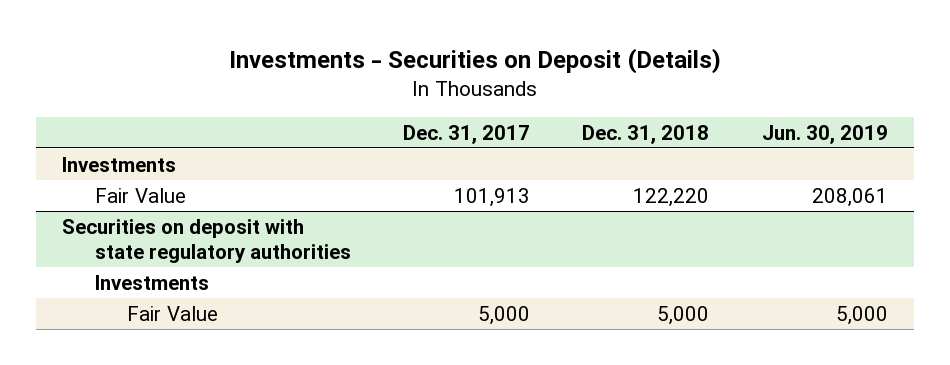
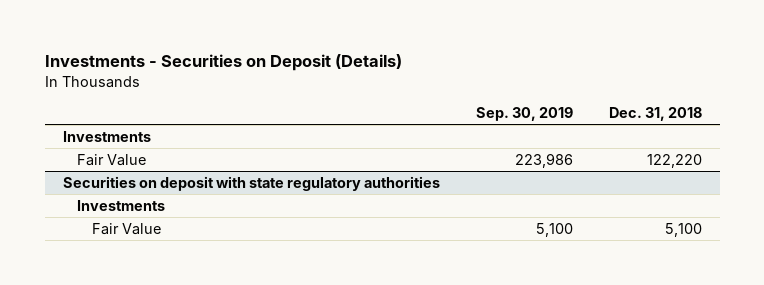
[403,124,531,144] Dec. 31, 2017 -> none
[761,124,888,144] Jun. 30, 2019 -> none
none -> [475,106,573,121] Sep. 30, 2019
[657,305,710,325] 5,000 -> [664,222,702,237] 5,100

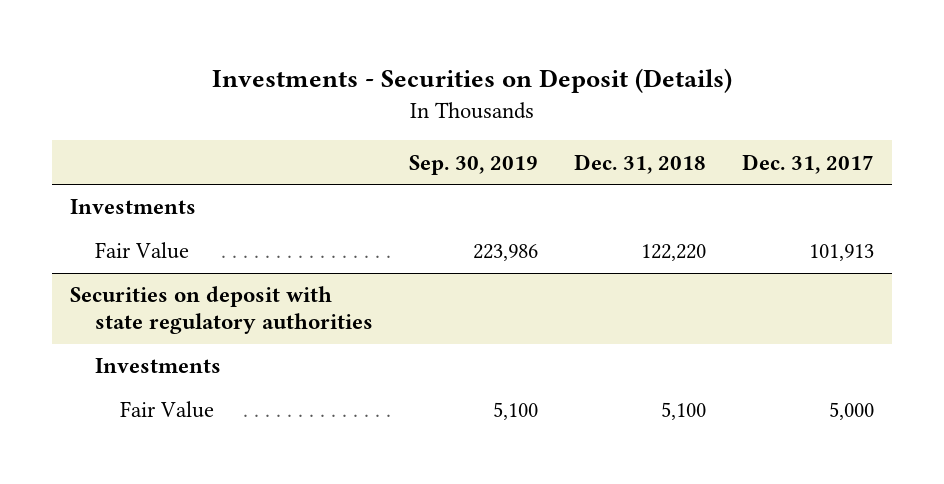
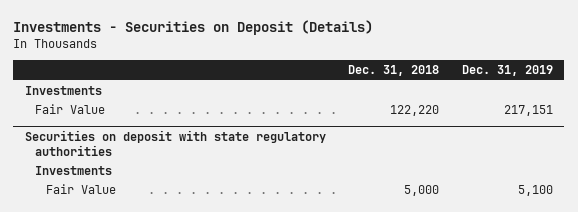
[409,154,539,175] Sep. 30, 2019 -> none
[741,153,874,174] Dec. 31, 2017 -> none
none -> [462,65,554,77] Dec. 31, 2019
[660,402,706,421] 5,100 -> [404,184,440,196] 5,000

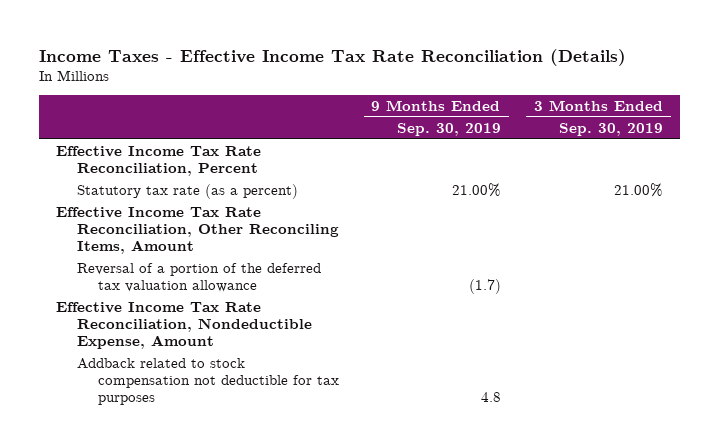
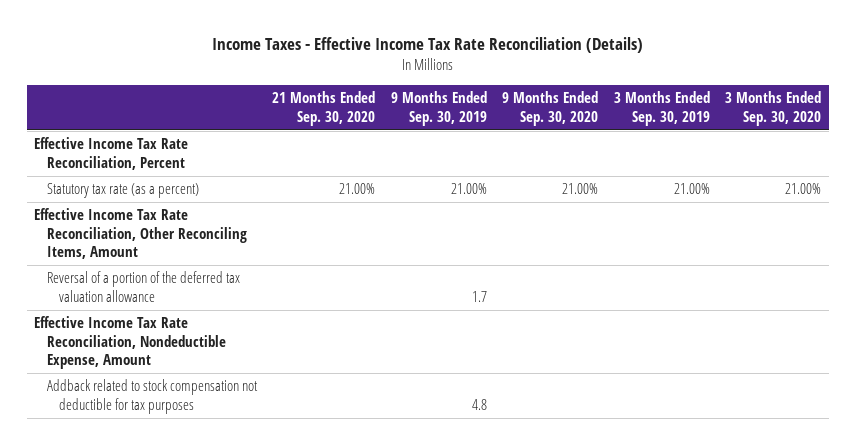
none -> [272,91,376,126] 21 Months Ended Sep. 30, 2020
none -> [502,91,599,126] 9 Months Ended Sep. 30, 2020
none -> [725,91,822,126] 3 Months Ended Sep. 30, 2020
[468,278,501,294] (1.7) -> [471,290,487,302] 1.7

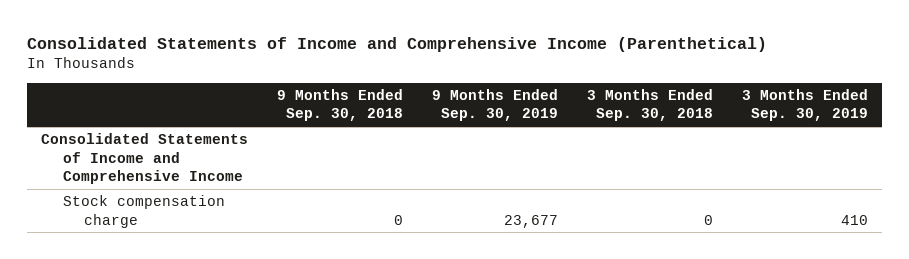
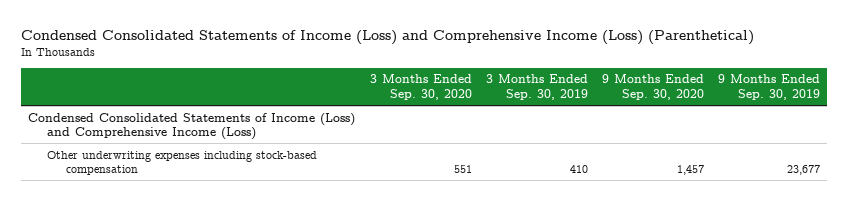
[27,37,768,53] Consolidated Statements of Income and Comprehensive Income (Parenthetical) -> [21,29,755,45] Condensed Consolidated Statements of Income (Loss) and Comprehensive Income (Loss) (Parenthetical)
[277,88,404,122] 9 Months Ended Sep. 30, 2018 -> none
[586,88,713,122] 3 Months Ended Sep. 30, 2018 -> none
none -> [369,74,472,100] 3 Months Ended Sep. 30, 2020
none -> [601,74,704,100] 9 Months Ended Sep. 30, 2020
[41,133,249,185] Consolidated Statements of Income and Comprehensive Income -> [28,112,356,141] Condensed Consolidated Statements of Income (Loss) and Comprehensive Income (Loss)
[62,195,225,228] Stock compensation charge -> [47,150,318,176] Other underwriting expenses including stock-based compensation

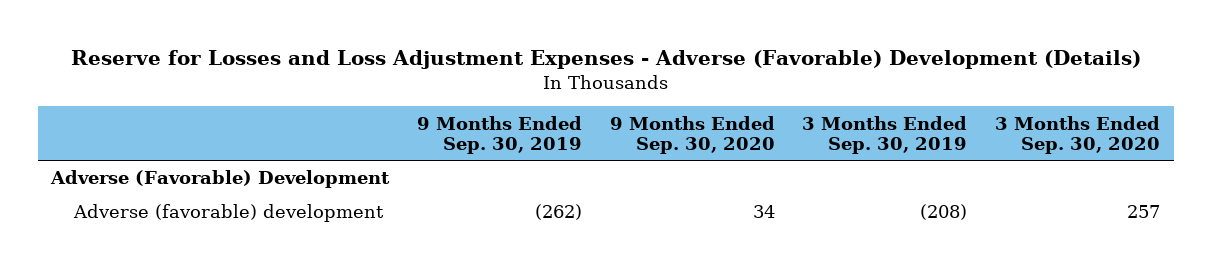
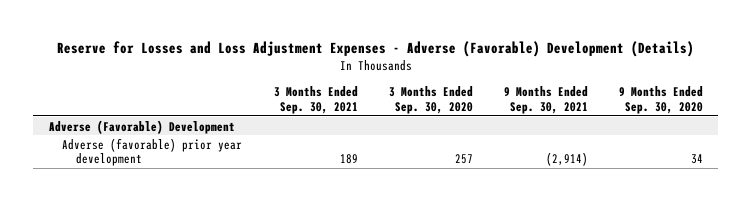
[417,115,583,154] 9 Months Ended Sep. 30, 2019 -> none
[802,115,968,154] 3 Months Ended Sep. 30, 2019 -> none
none -> [273,86,358,114] 3 Months Ended Sep. 30, 2021
none -> [503,86,588,114] 9 Months Ended Sep. 30, 2021
[73,204,385,223] Adverse (favorable) development -> [62,137,243,167] Adverse (favorable) prior year development

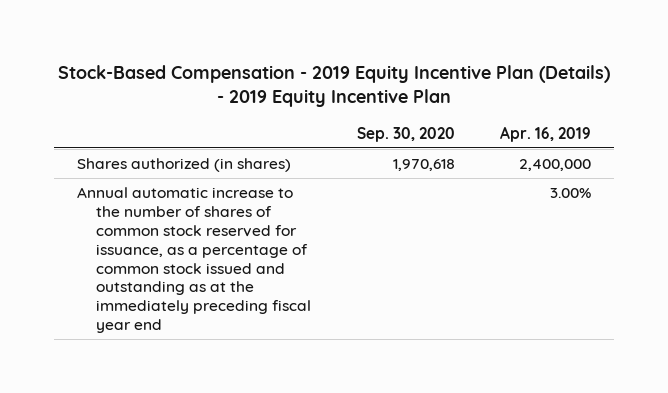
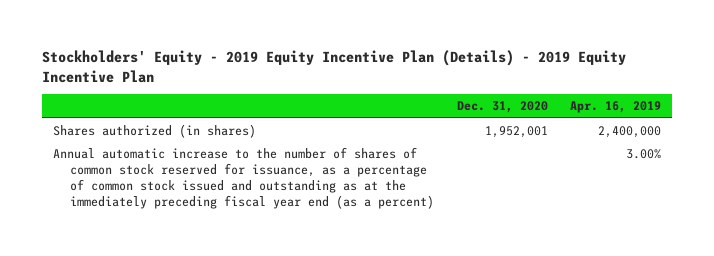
[57,64,610,108] Stock-Based Compensation - 2019 Equity Incentive Plan (Details) - 2019 Equity Incentive Plan -> [42,49,627,83] Stockholders' Equity - 2019 Equity Incentive Plan (Details) - 2019 Equity Incentive Plan
[356,126,455,142] Sep. 30, 2020 -> none
none -> [456,101,548,114] Dec. 31, 2020
[77,186,312,334] Annual automatic increase to the number of shares of common stock reserved for issuance, as a percentage of common stock issued and outstanding as at the immediately preceding fiscal year end -> [53,147,435,210] Annual automatic increase to the number of shares of common stock reserved for issuance, as a percentage of common stock issued and outstanding as at the immediately preceding fiscal year end (as a percent)

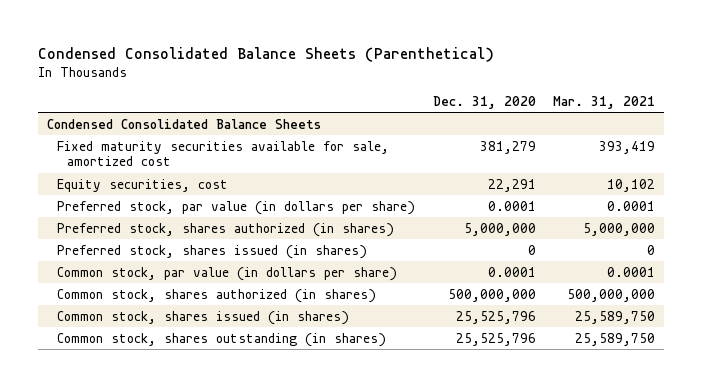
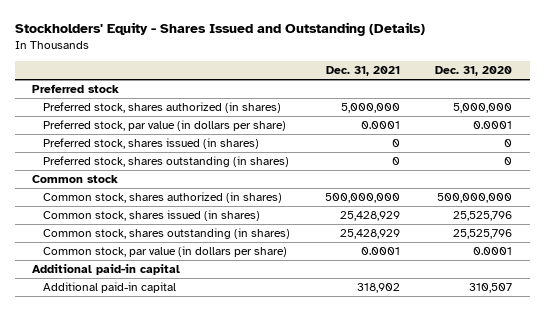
[38,47,495,63] Condensed Consolidated Balance Sheets (Parenthetical) -> [14,22,425,37] Stockholders' Equity - Shares Issued and Outstanding (Details)
[553,96,656,110] Mar. 31, 2021 -> none
none -> [326,66,401,77] Dec. 31, 2021
[47,118,322,129] Condensed Consolidated Balance Sheets -> none
[56,140,389,167] Fixed maturity securities available for sale, amortized cost -> none
[56,178,228,192] Equity securities, cost -> none
none -> [32,84,120,94] Preferred stock
[56,200,415,215] Preferred stock, par value (in dollars per share) -> [42,120,286,132] Preferred stock, par value (in dollars per share)
none -> [42,156,289,168] Preferred stock, shares outstanding (in shares)
none -> [32,175,119,184] Common stock
[56,266,397,281] Common stock, par value (in dollars per share) -> [42,246,287,258] Common stock, par value (in dollars per share)
none -> [32,264,181,276] Additional paid-in capital
none -> [42,282,176,294] Additional paid-in capital

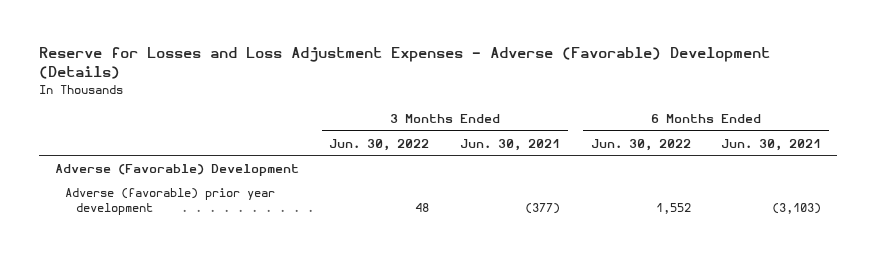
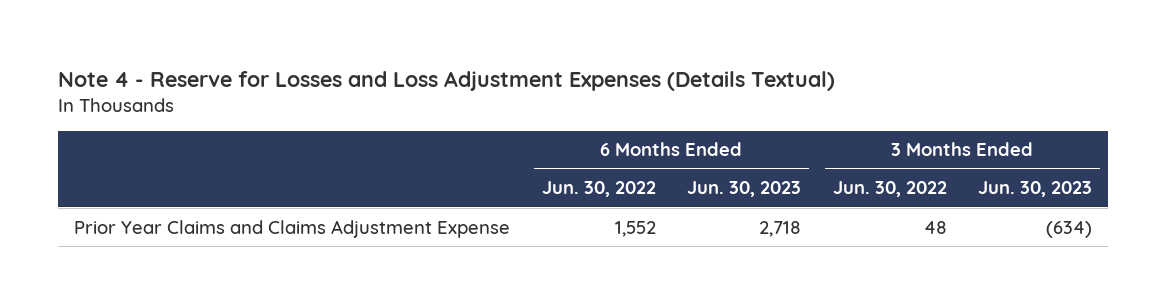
[39,47,771,80] Reserve for Losses and Loss Adjustment Expenses - Adverse (Favorable) Development (Details) -> [58,71,836,92] Note 4 - Reserve for Losses and Loss Adjustment Expenses (Details Textual)
[459,138,560,151] Jun. 30, 2021 -> none
[721,138,822,151] Jun. 30, 2021 -> none
none -> [687,181,802,198] Jun. 30, 2023
none -> [978,181,1093,198] Jun. 30, 2023
[54,163,299,176] Adverse (Favorable) Development -> none
[65,187,276,215] Adverse (favorable) prior year development -> [74,219,511,238] Prior Year Claims and Claims Adjustment Expense

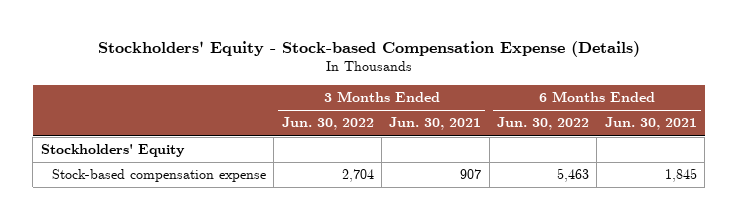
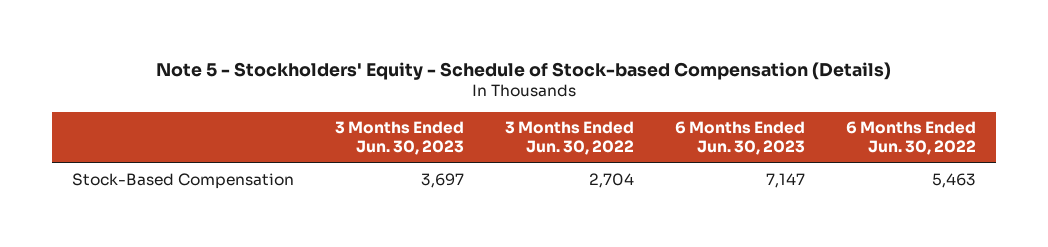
[97,41,640,58] Stockholders' Equity - Stock-based Compensation Expense (Details) -> [155,61,891,80] Note 5 - Stockholders' Equity - Schedule of Stock-based Compensation (Details)
[389,117,482,131] Jun. 30, 2021 -> none
[604,117,697,131] Jun. 30, 2021 -> none
none -> [334,121,464,156] 3 Months Ended Jun. 30, 2023
none -> [674,121,805,156] 6 Months Ended Jun. 30, 2023
[40,144,185,158] Stockholders' Equity -> none
[51,169,266,183] Stock-based compensation expense -> [71,173,294,190] Stock-Based Compensation

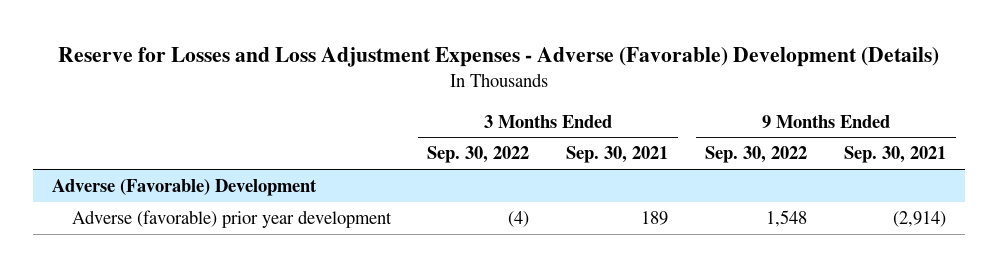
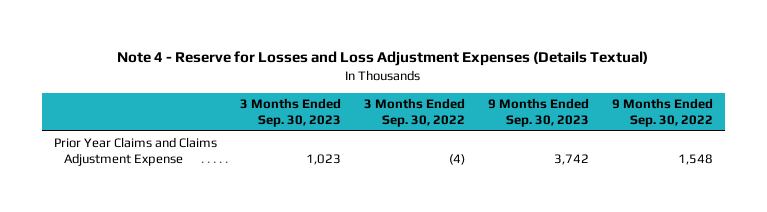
[58,47,940,68] Reserve for Losses and Loss Adjustment Expenses - Adverse (Favorable) Development (Details) -> [117,51,649,67] Note 4 - Reserve for Losses and Loss Adjustment Expenses (Details Textual)
[566,146,669,164] Sep. 30, 2021 -> none
[844,146,947,164] Sep. 30, 2021 -> none
none -> [239,98,341,128] 3 Months Ended Sep. 30, 2023
none -> [488,98,590,128] 9 Months Ended Sep. 30, 2023
[51,178,317,196] Adverse (Favorable) Development -> none
[71,209,392,228] Adverse (favorable) prior year development -> [53,137,217,167] Prior Year Claims and Claims Adjustment Expense

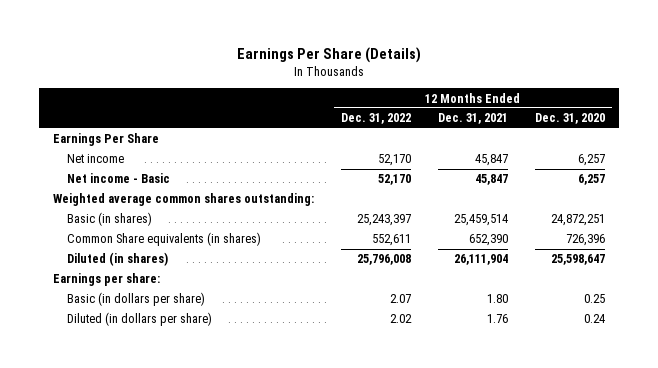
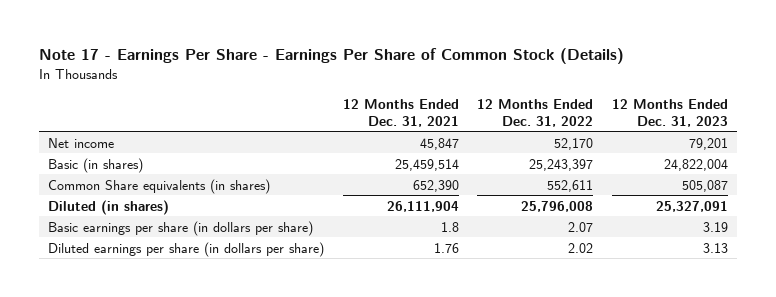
[236,46,421,63] Earnings Per Share (Details) -> [38,48,624,65] Note 17 - Earnings Per Share - Earnings Per Share of Common Stock (Details)
[534,113,605,125] Dec. 31, 2020 -> none
none -> [612,99,729,127] 12 Months Ended Dec. 31, 2023
[52,133,159,147] Earnings Per Share -> none
[66,173,170,184] Net income - Basic -> none
[52,193,314,207] Weighted average common shares outstanding: -> none
[52,273,160,287] Earnings per share: -> none
[66,292,205,307] Basic (in dollars per share) -> [47,220,313,236] Basic earnings per share (in dollars per share)
[486,294,508,304] 1.80 -> [440,221,459,232] 1.8
[66,312,212,327] Diluted (in dollars per share) -> [47,241,324,257] Diluted earnings per share (in dollars per share)

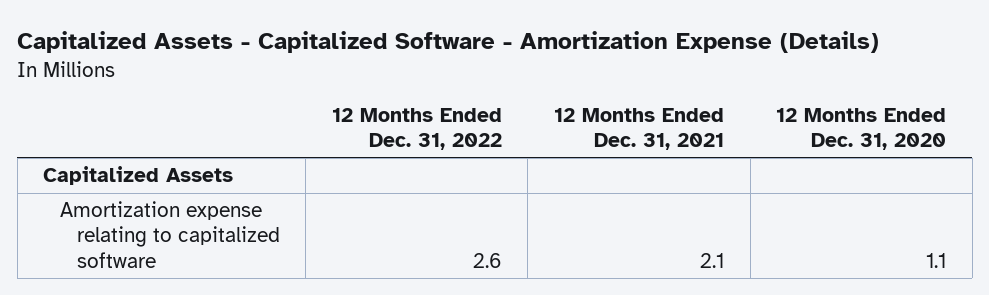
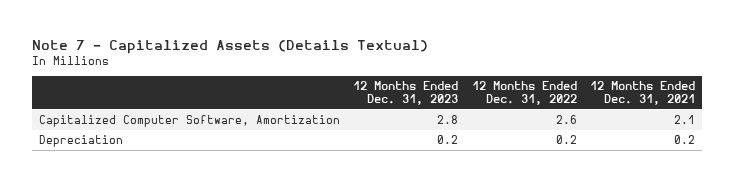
[17,30,880,53] Capitalized Assets - Capitalized Software - Amortization Expense (Details) -> [32,39,429,54] Note 7 - Capitalized Assets (Details Textual)
[776,107,947,150] 12 Months Ended Dec. 31, 2020 -> none
none -> [353,81,459,106] 12 Months Ended Dec. 31, 2023
[43,166,234,186] Capitalized Assets -> none
[59,201,280,268] Amortization expense relating to capitalized software -> [38,115,340,128] Capitalized Computer Software, Amortization
none -> [38,135,123,148] Depreciation

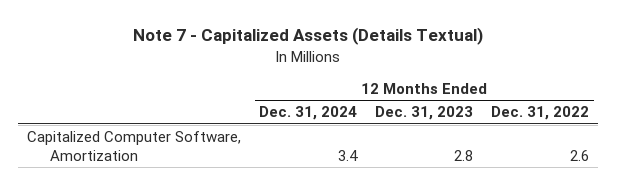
[590,81,696,106] 12 Months Ended Dec. 31, 2021 -> none
none -> [259,106,358,121] Dec. 31, 2024
[38,135,123,148] Depreciation -> none

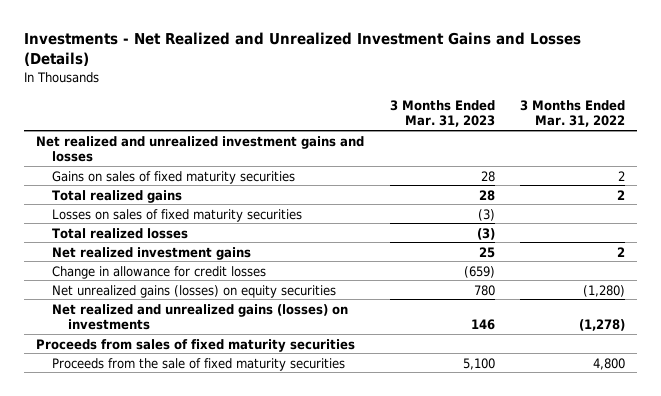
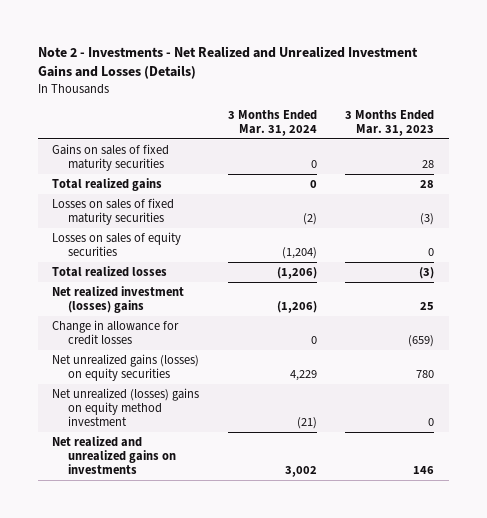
[23,31,581,67] Investments - Net Realized and Unrealized Investment Gains and Losses (Details) -> [38,46,419,80] Note 2 - Investments - Net Realized and Unrealized Investment Gains and Losses (Details)
[519,99,625,128] 3 Months Ended Mar. 31, 2022 -> none
none -> [227,110,317,137] 3 Months Ended Mar. 31, 2024
[36,135,365,163] Net realized and unrealized investment gains and losses -> none
none -> [52,231,182,257] Losses on sales of equity securities
[52,246,252,260] Net realized investment gains -> [52,285,185,314] Net realized investment (losses) gains
[36,338,356,352] Proceeds from sales of fixed maturity securities -> none
[52,357,346,371] Proceeds from the sale of fixed maturity securities -> none
none -> [52,387,200,427] Net unrealized (losses) gains on equity method investment
[52,303,349,331] Net realized and unrealized gains (losses) on investments -> [52,435,177,475] Net realized and unrealized gains on investments

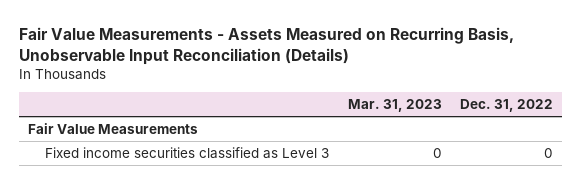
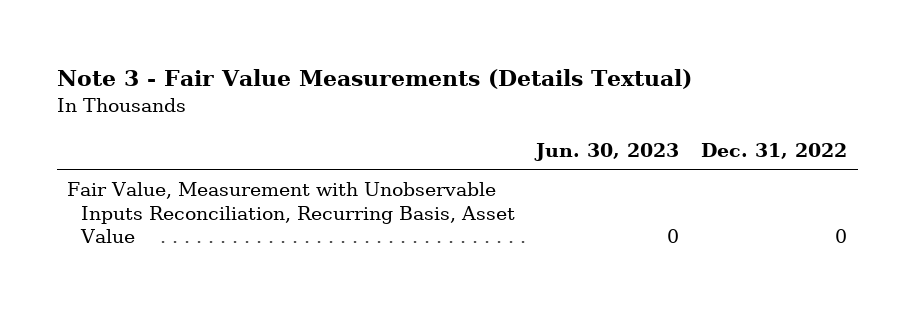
[18,26,514,65] Fair Value Measurements - Assets Measured on Recurring Basis, Unobservable Input Reconciliation (Details) -> [56,69,692,90] Note 3 - Fair Value Measurements (Details Textual)
[347,99,442,113] Mar. 31, 2023 -> none
none -> [534,143,680,162] Jun. 30, 2023
[28,122,199,134] Fair Value Measurements -> none
[45,146,330,159] Fixed income securities classified as Level 3 -> [67,182,515,244] Fair Value, Measurement with Unobservable Inputs Reconciliation, Recurring Basis, Asset Value

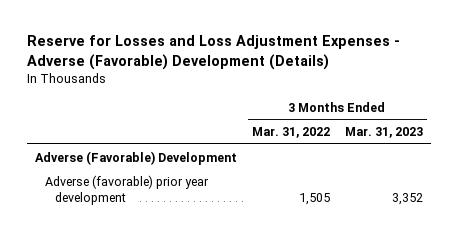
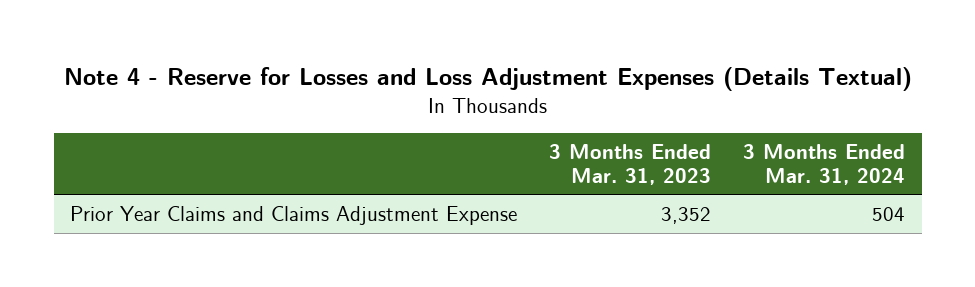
[27,35,401,70] Reserve for Losses and Loss Adjustment Expenses - Adverse (Favorable) Development (Details) -> [63,67,912,92] Note 4 - Reserve for Losses and Loss Adjustment Expenses (Details Textual)
[251,127,330,139] Mar. 31, 2022 -> none
none -> [743,144,906,185] 3 Months Ended Mar. 31, 2024
[34,150,237,165] Adverse (Favorable) Development -> none
[45,174,210,205] Adverse (favorable) prior year development -> [69,206,517,226] Prior Year Claims and Claims Adjustment Expense

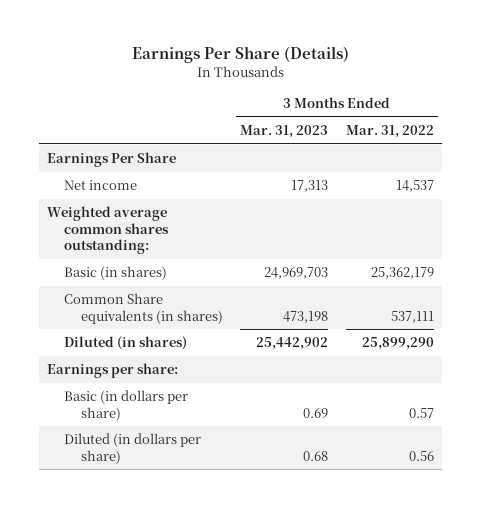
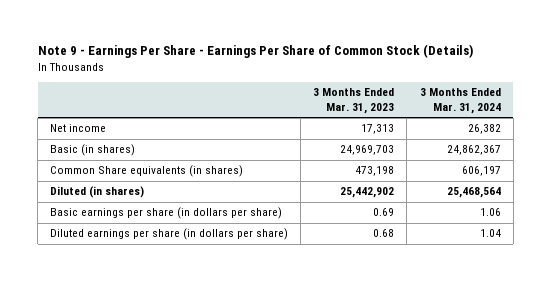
[131,46,349,64] Earnings Per Share (Details) -> [37,44,473,59] Note 9 - Earnings Per Share - Earnings Per Share of Common Stock (Details)
[345,125,434,139] Mar. 31, 2022 -> none
none -> [419,88,501,115] 3 Months Ended Mar. 31, 2024
[47,152,177,168] Earnings Per Share -> none
[47,206,170,255] Weighted average common shares outstanding: -> none
[47,363,179,379] Earnings per share: -> none
[64,390,189,421] Basic (in dollars per share) -> [50,207,283,220] Basic earnings per share (in dollars per share)
[64,433,202,464] Diluted (in dollars per share) -> [50,228,289,241] Diluted earnings per share (in dollars per share)

